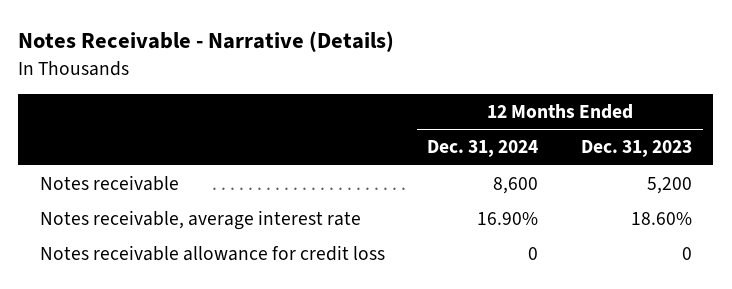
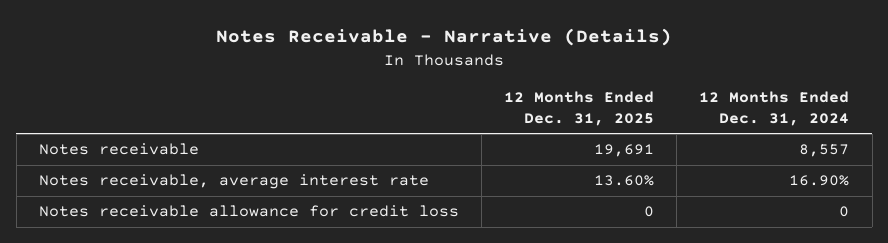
[581,140,693,158] Dec. 31, 2023 -> none
none -> [504,90,655,126] 12 Months Ended Dec. 31, 2025
[493,177,539,195] 8,600 -> [799,144,850,158] 8,557

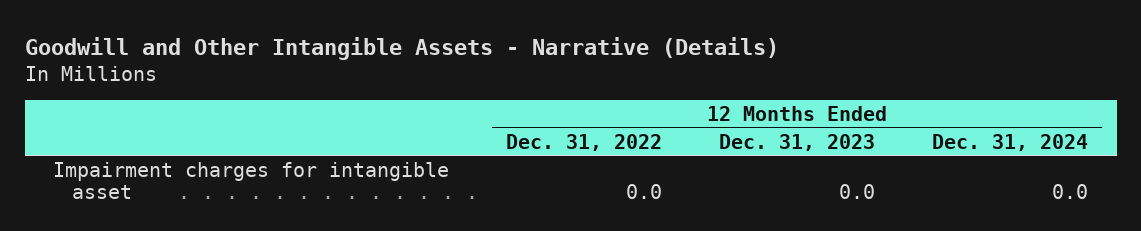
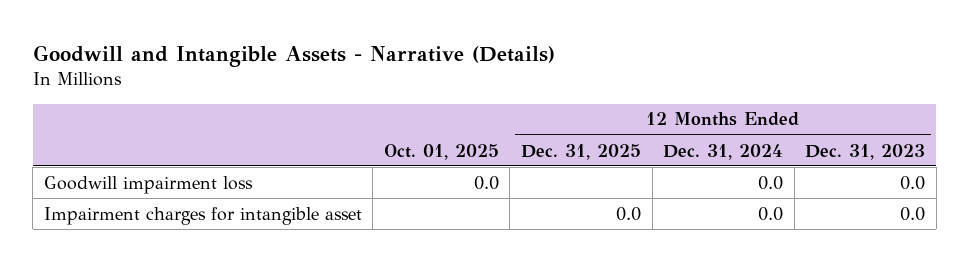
[24,36,779,60] Goodwill and Other Intangible Assets - Narrative (Details) -> [32,44,555,67] Goodwill and Intangible Assets - Narrative (Details)
[506,133,663,151] Dec. 31, 2022 -> none
none -> [383,143,499,160] Oct. 01, 2025
none -> [520,143,641,160] Dec. 31, 2025
none -> [43,175,253,194] Goodwill impairment loss

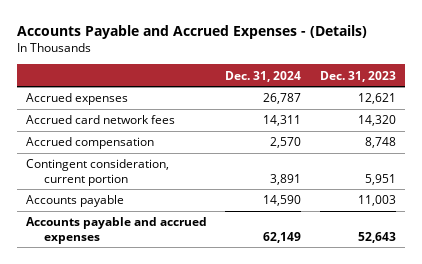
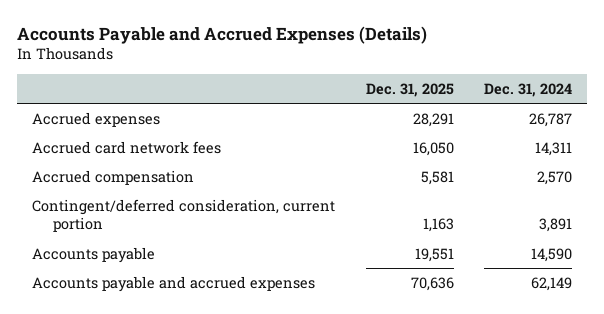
[16,24,367,39] Accounts Payable and Accrued Expenses - (Details) -> [16,25,427,44] Accounts Payable and Accrued Expenses (Details)
[319,70,396,82] Dec. 31, 2023 -> none
none -> [365,82,454,97] Dec. 31, 2025
[25,159,169,186] Contingent consideration, current portion -> [32,199,336,233] Contingent/deferred consideration, current portion

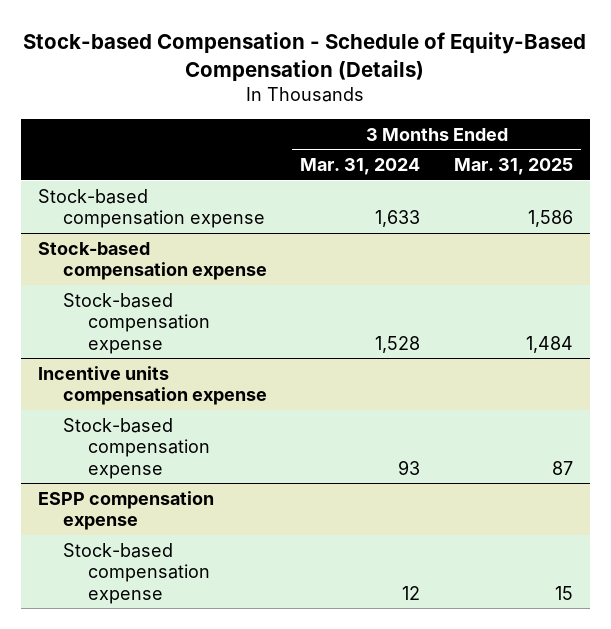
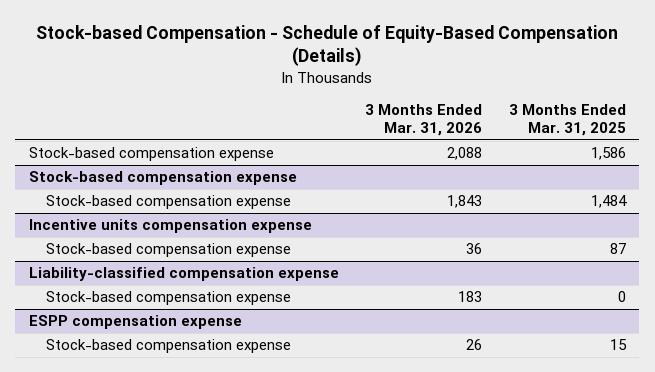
[300,158,421,176] Mar. 31, 2024 -> none
none -> [365,104,483,137] 3 Months Ended Mar. 31, 2026
none -> [28,267,339,282] Liability-classified compensation expense
none -> [46,291,292,306] Stock-based compensation expense

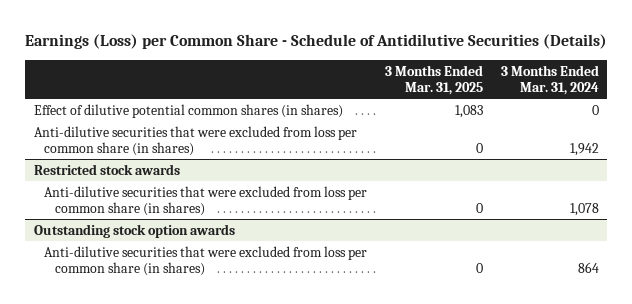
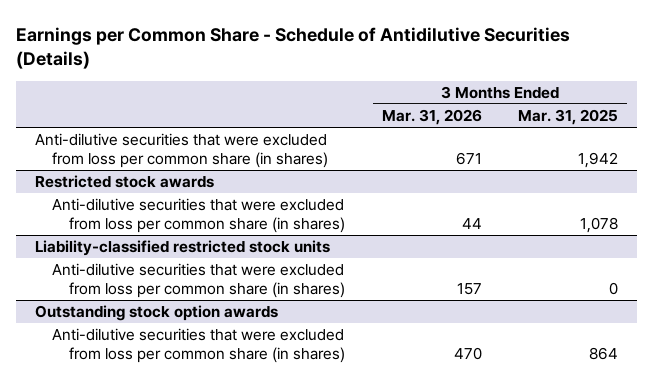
[25,34,608,50] Earnings (Loss) per Common Share - Schedule of Antidilutive Securities (Details) -> [16,26,571,69] Earnings per Common Share - Schedule of Antidilutive Securities (Details)
[500,65,599,95] 3 Months Ended Mar. 31, 2024 -> none
none -> [381,109,482,126] Mar. 31, 2026
[33,103,343,118] Effect of dilutive potential common shares (in shares) -> none
[476,142,484,153] 0 -> [578,152,619,169] 1,942
none -> [52,198,346,234] Anti-dilutive securities that were excluded from loss per common share (in shares)
none -> [34,240,330,257] Liability-classified restricted stock units
[476,262,484,273] 0 -> [589,347,619,361] 864

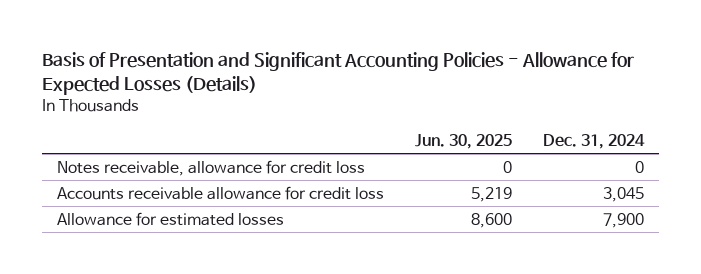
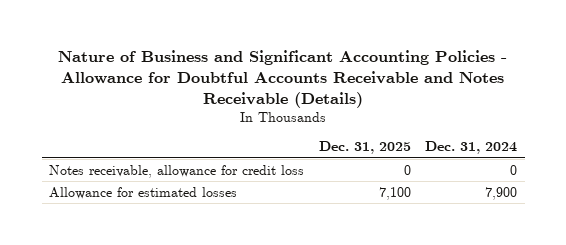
[42,52,635,96] Basis of Presentation and Significant Accounting Policies - Allowance for Expected Losses (Details) -> [58,50,508,109] Nature of Business and Significant Accounting Policies - Allowance for Doubtful Accounts Receivable and Notes Receivable (Details)
[415,133,513,149] Jun. 30, 2025 -> none
none -> [318,141,411,155] Dec. 31, 2025
[57,185,385,200] Accounts receivable allowance for credit loss -> none

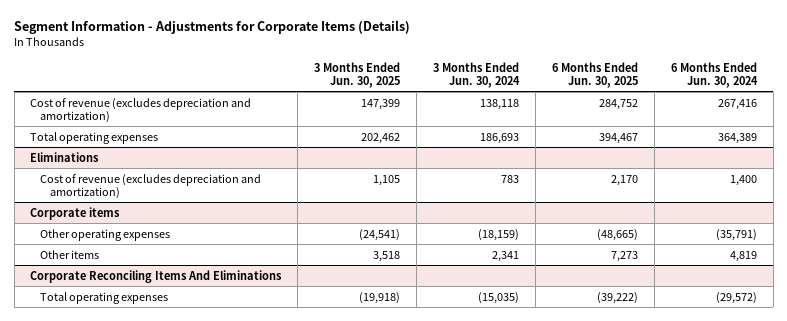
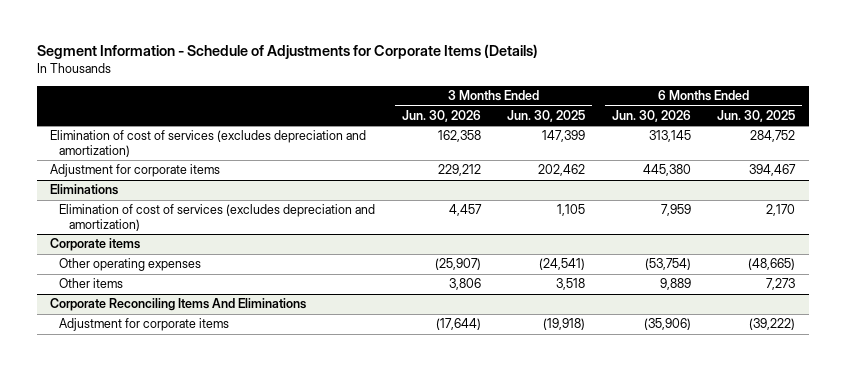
[14,20,411,35] Segment Information - Adjustments for Corporate Items (Details) -> [36,44,538,60] Segment Information - Schedule of Adjustments for Corporate Items (Details)
[433,61,521,88] 3 Months Ended Jun. 30, 2024 -> none
[670,61,758,88] 6 Months Ended Jun. 30, 2024 -> none
none -> [401,109,481,122] Jun. 30, 2026
none -> [611,109,691,122] Jun. 30, 2026
[30,97,252,123] Cost of revenue (excludes depreciation and amortization) -> [50,130,367,158] Elimination of cost of services (excludes depreciation and amortization)
[30,131,159,144] Total operating expenses -> [50,164,221,178] Adjustment for corporate items
[40,173,262,199] Cost of revenue (excludes depreciation and amortization) -> [59,204,376,232] Elimination of cost of services (excludes depreciation and amortization)
[40,291,169,304] Total operating expenses -> [59,318,230,332] Adjustment for corporate items

